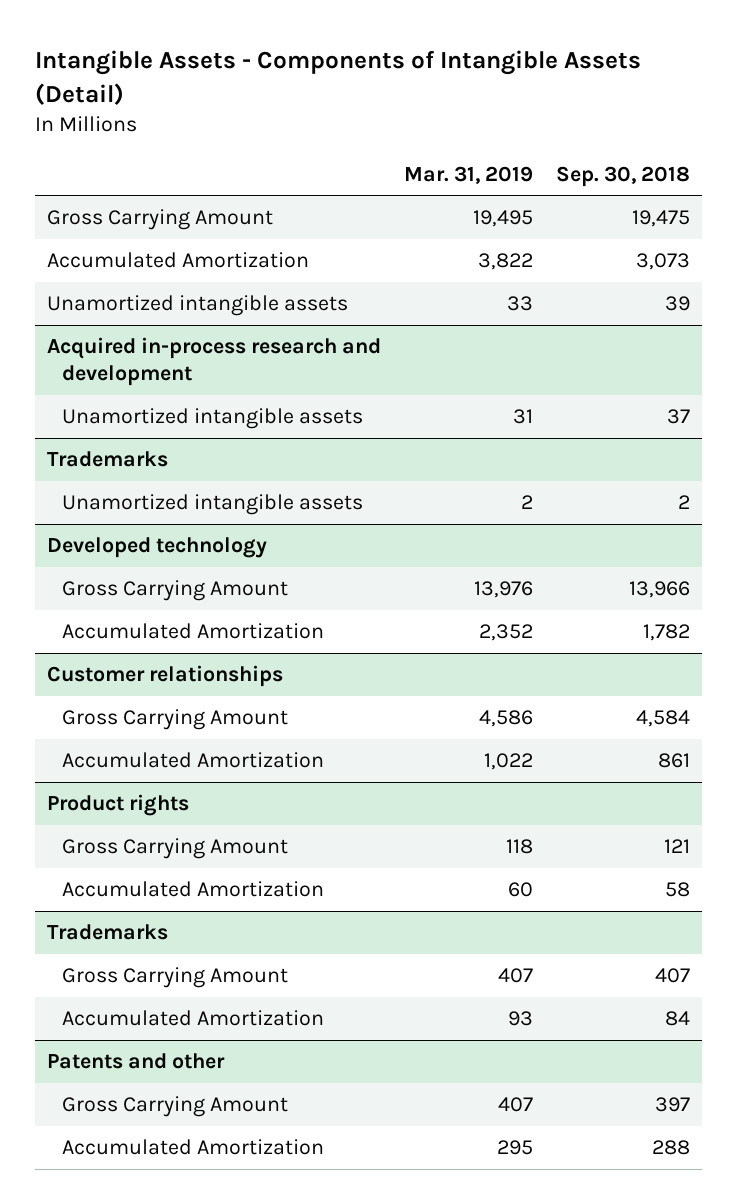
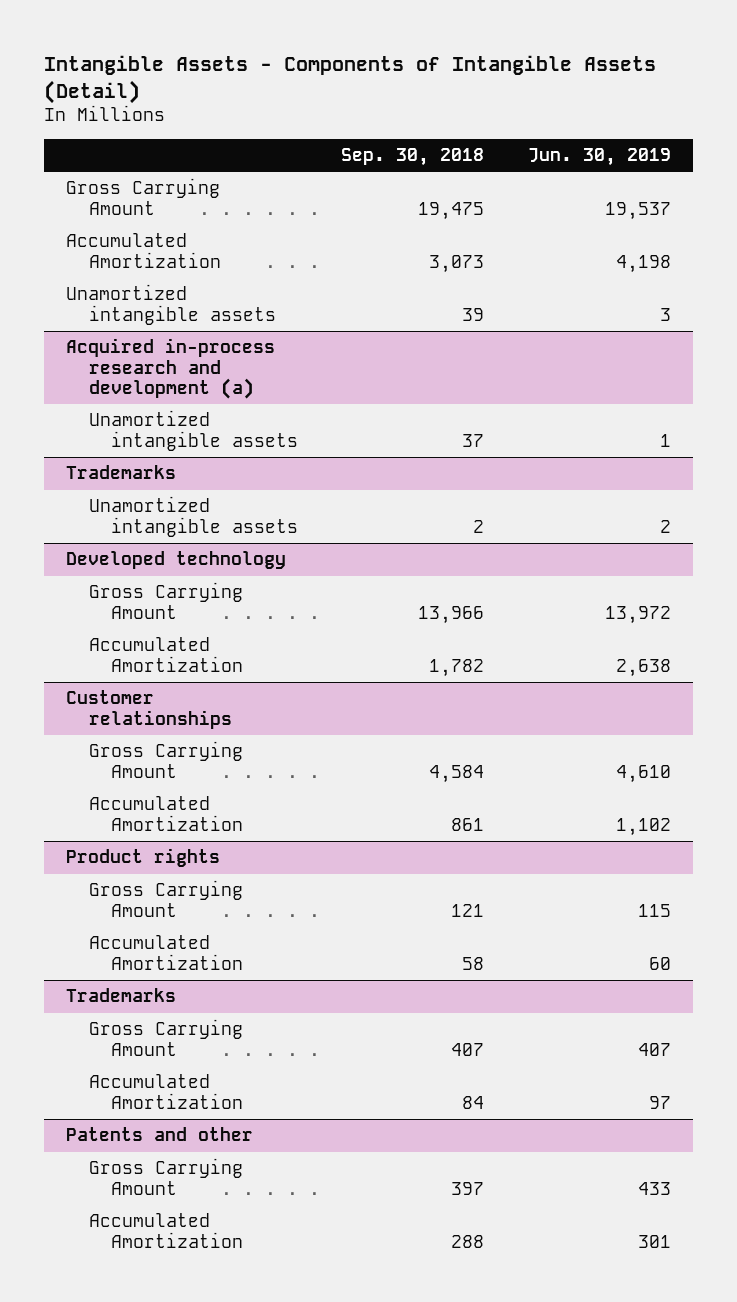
[404,165,534,184] Mar. 31, 2019 -> none
none -> [527,148,671,167] Jun. 30, 2019
[46,337,381,387] Acquired in-process research and development -> [66,338,276,399] Acquired in-process research and development (a)

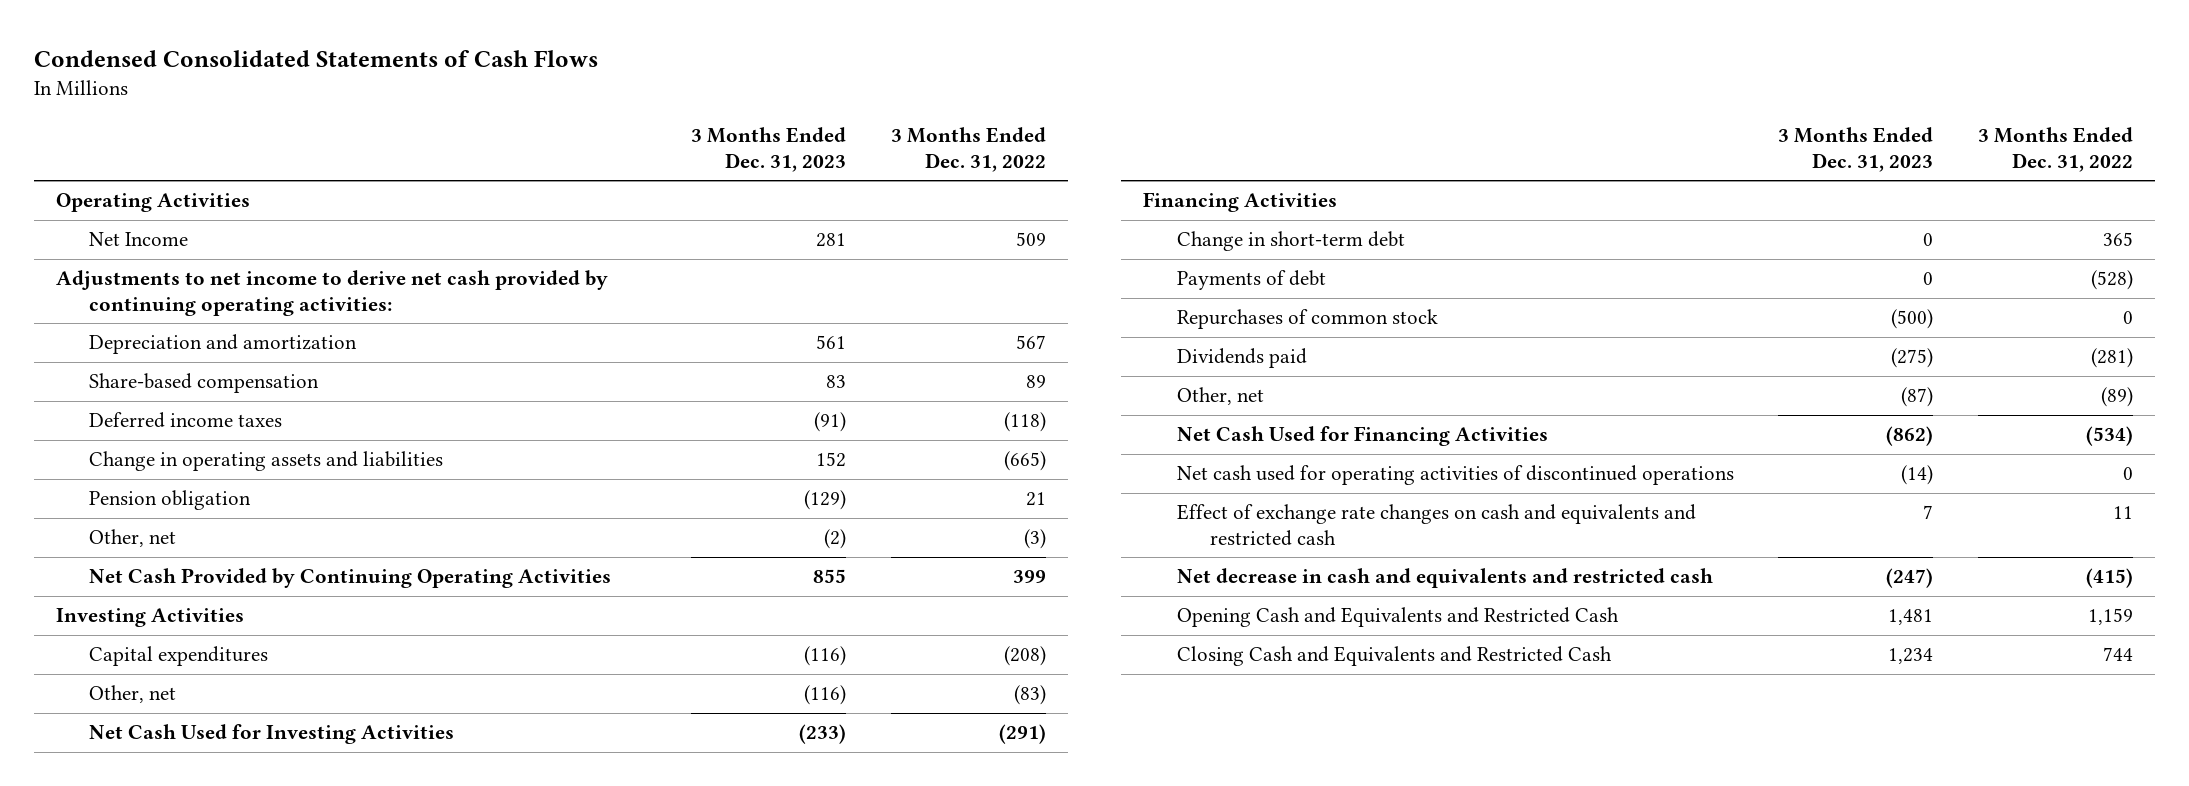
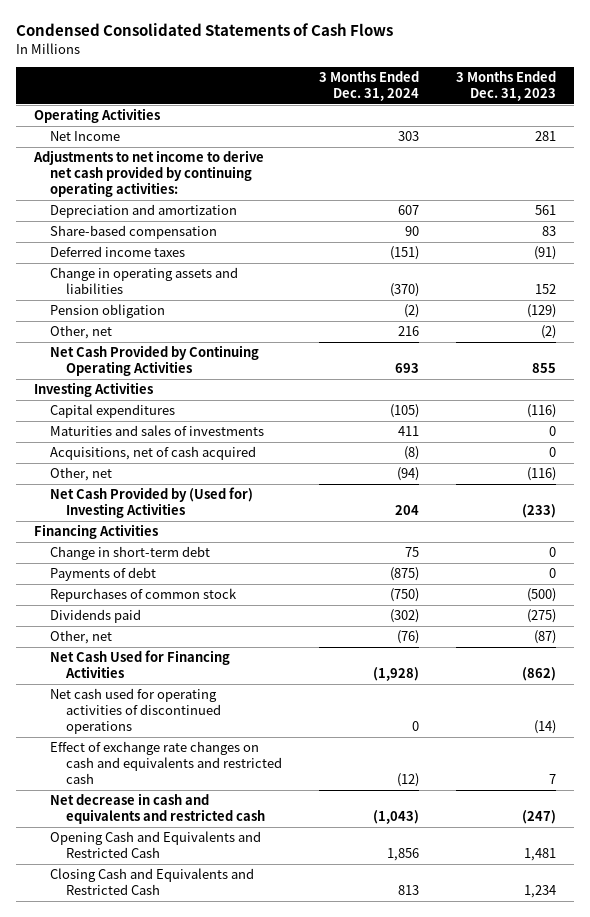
[890,127,1046,172] 3 Months Ended Dec. 31, 2022 -> none
none -> [318,71,419,101] 3 Months Ended Dec. 31, 2024
none -> [50,425,265,437] Maturities and sales of investments
none -> [50,446,257,461] Acquisitions, net of cash acquired
[89,724,455,745] Net Cash Used for Investing Activities -> [50,487,254,519] Net Cash Provided by (Used for) Investing Activities

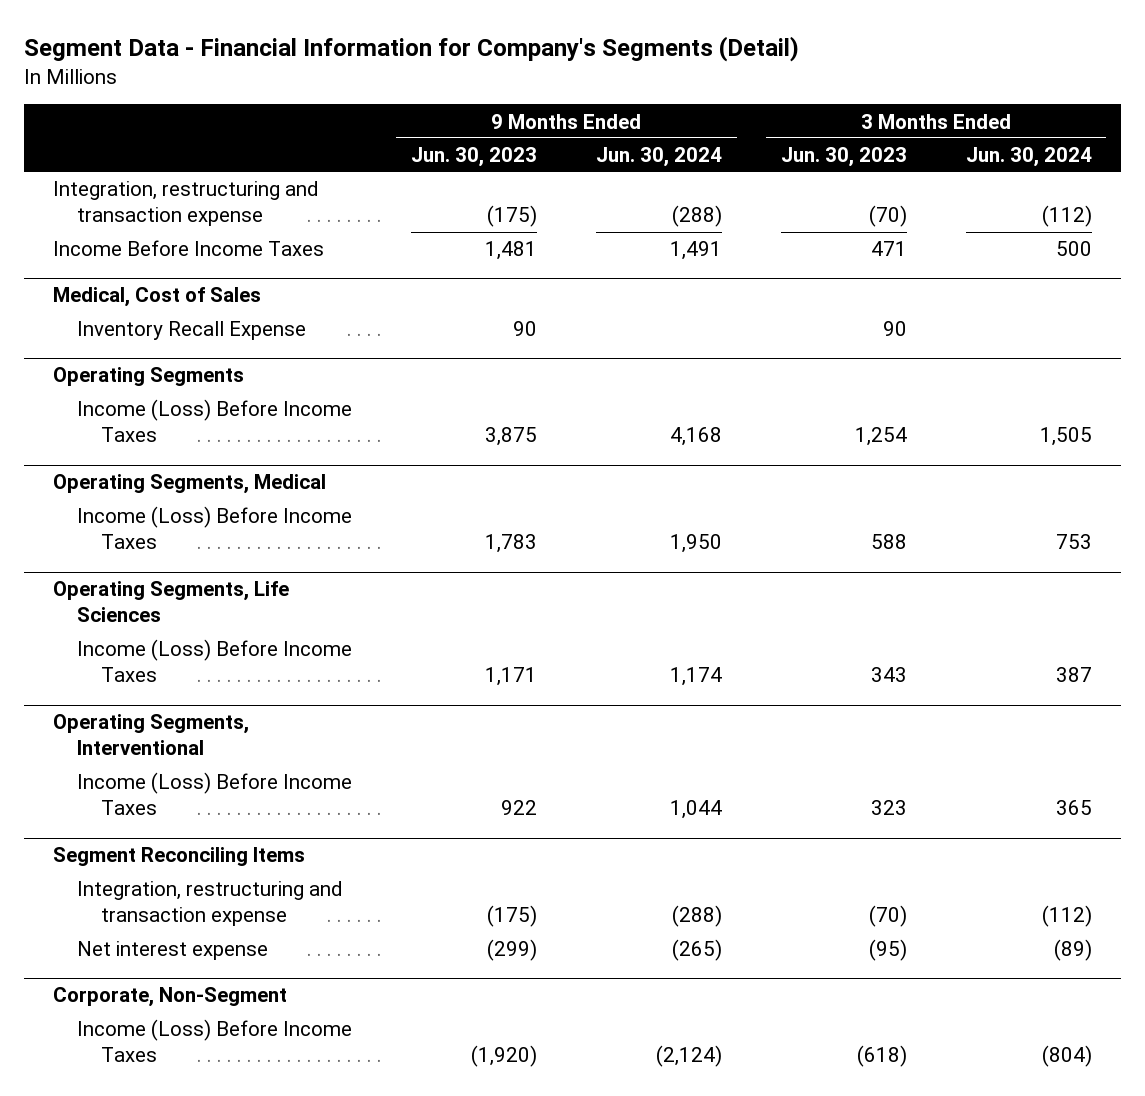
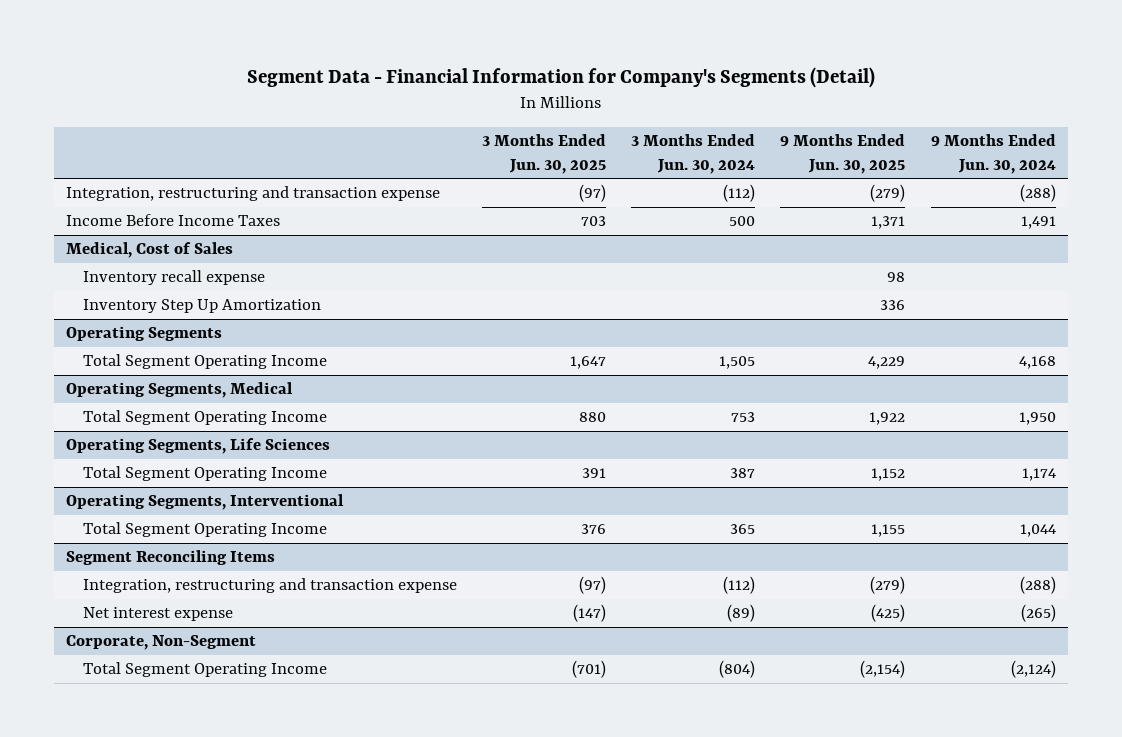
[411,147,538,168] Jun. 30, 2023 -> none
[780,147,907,168] Jun. 30, 2023 -> none
none -> [482,134,607,174] 3 Months Ended Jun. 30, 2025
none -> [780,134,906,174] 9 Months Ended Jun. 30, 2025
[77,321,307,341] Inventory Recall Expense -> [83,270,266,286] Inventory recall expense
none -> [83,299,322,314] Inventory Step Up Amortization
[77,399,353,443] Income (Loss) Before Income Taxes -> [83,354,328,370] Total Segment Operating Income
[77,506,353,550] Income (Loss) Before Income Taxes -> [83,410,328,426] Total Segment Operating Income
[77,639,353,683] Income (Loss) Before Income Taxes -> [83,466,328,482] Total Segment Operating Income
[77,772,353,816] Income (Loss) Before Income Taxes -> [83,522,328,538] Total Segment Operating Income
[77,1019,353,1063] Income (Loss) Before Income Taxes -> [83,662,328,678] Total Segment Operating Income

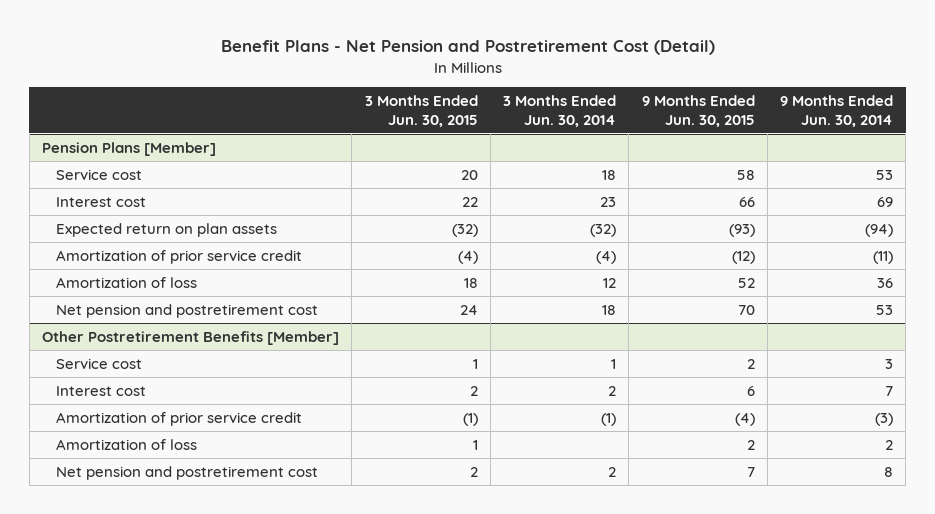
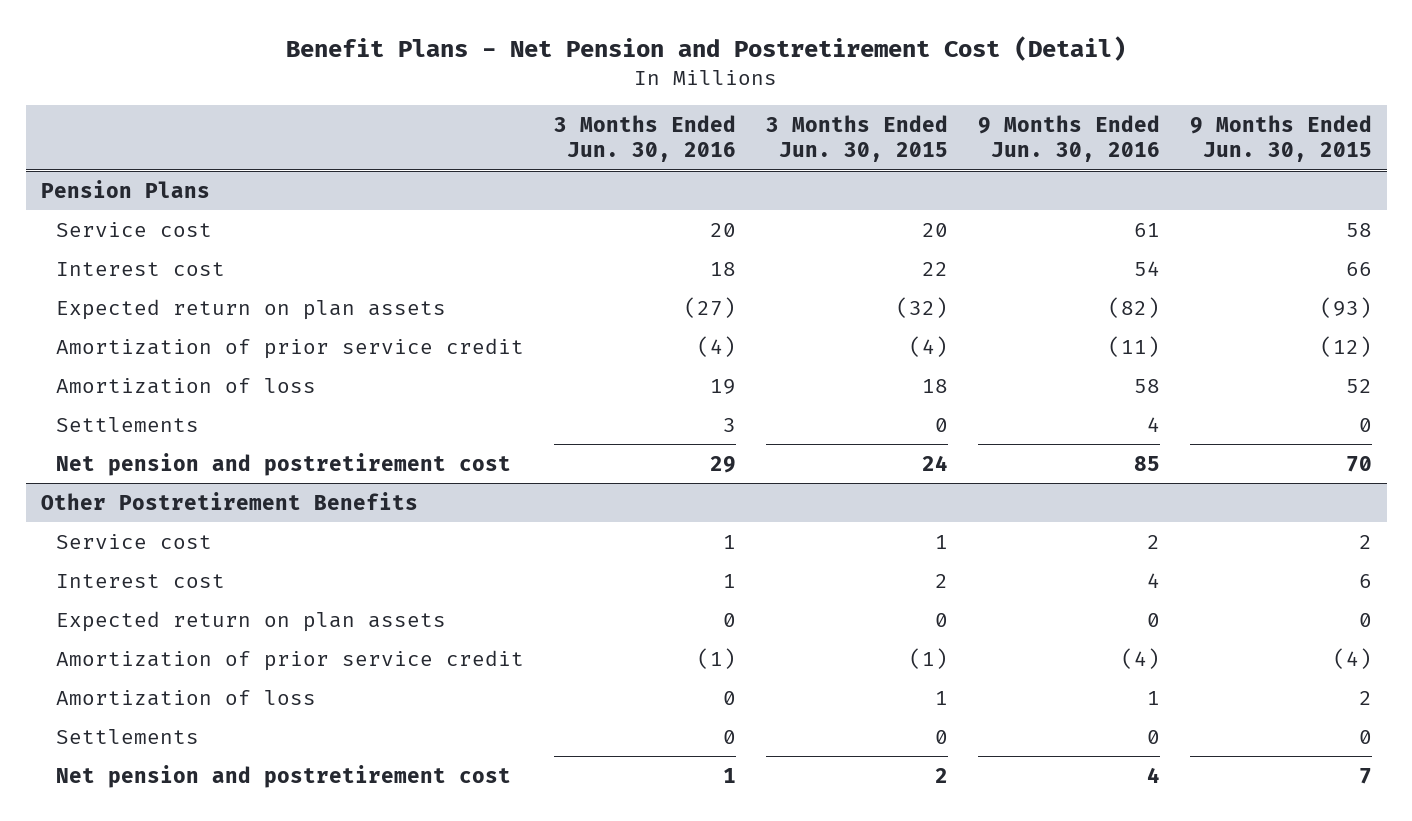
[503,95,617,127] 3 Months Ended Jun. 30, 2014 -> none
[780,95,894,127] 9 Months Ended Jun. 30, 2014 -> none
none -> [553,115,736,163] 3 Months Ended Jun. 30, 2016
none -> [977,115,1160,163] 9 Months Ended Jun. 30, 2016
[42,141,217,156] Pension Plans [Member] -> [40,179,210,198] Pension Plans
none -> [55,416,199,432] Settlements
[42,330,340,345] Other Postretirement Benefits [Member] -> [40,491,418,510] Other Postretirement Benefits
none -> [55,610,446,632] Expected return on plan assets
none -> [55,728,199,744] Settlements

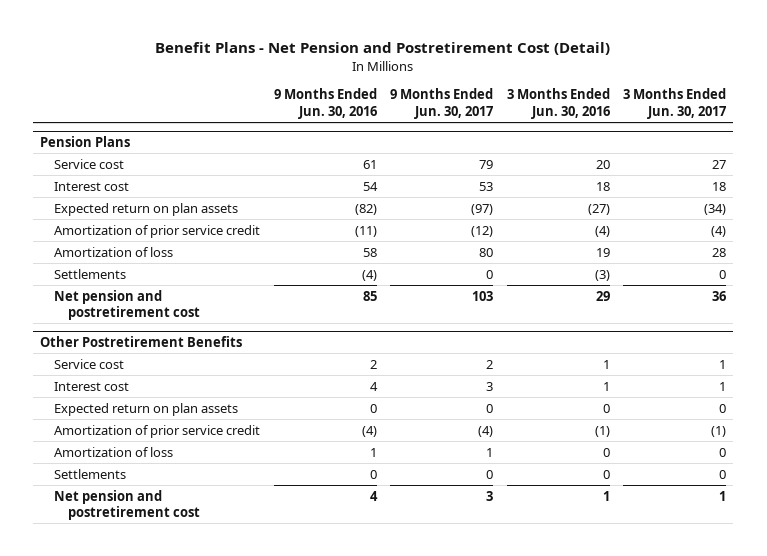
[765,115,948,163] 3 Months Ended Jun. 30, 2015 -> none
[1189,115,1372,163] 9 Months Ended Jun. 30, 2015 -> none
none -> [390,88,494,119] 9 Months Ended Jun. 30, 2017
none -> [623,88,727,119] 3 Months Ended Jun. 30, 2017
[722,417,736,432] 3 -> [594,269,610,281] (3)
[1146,416,1160,432] 4 -> [361,269,377,281] (4)

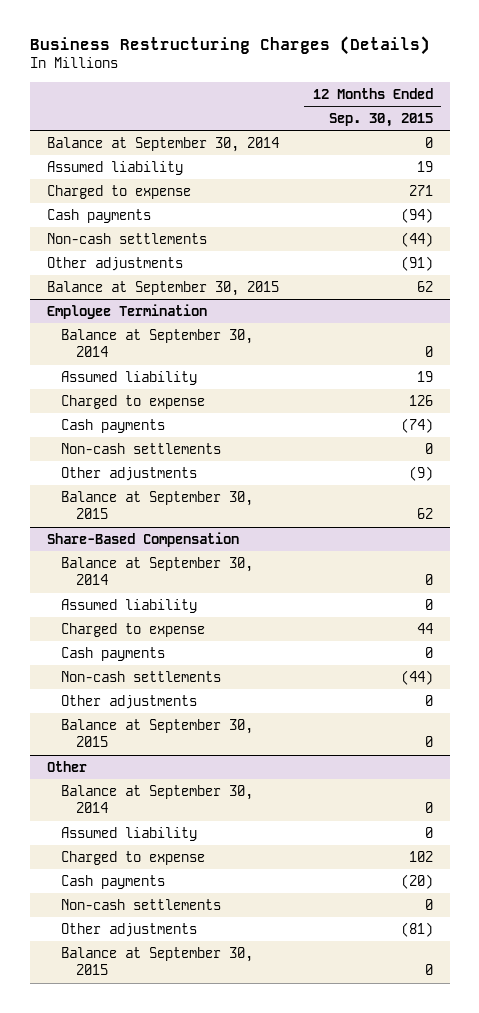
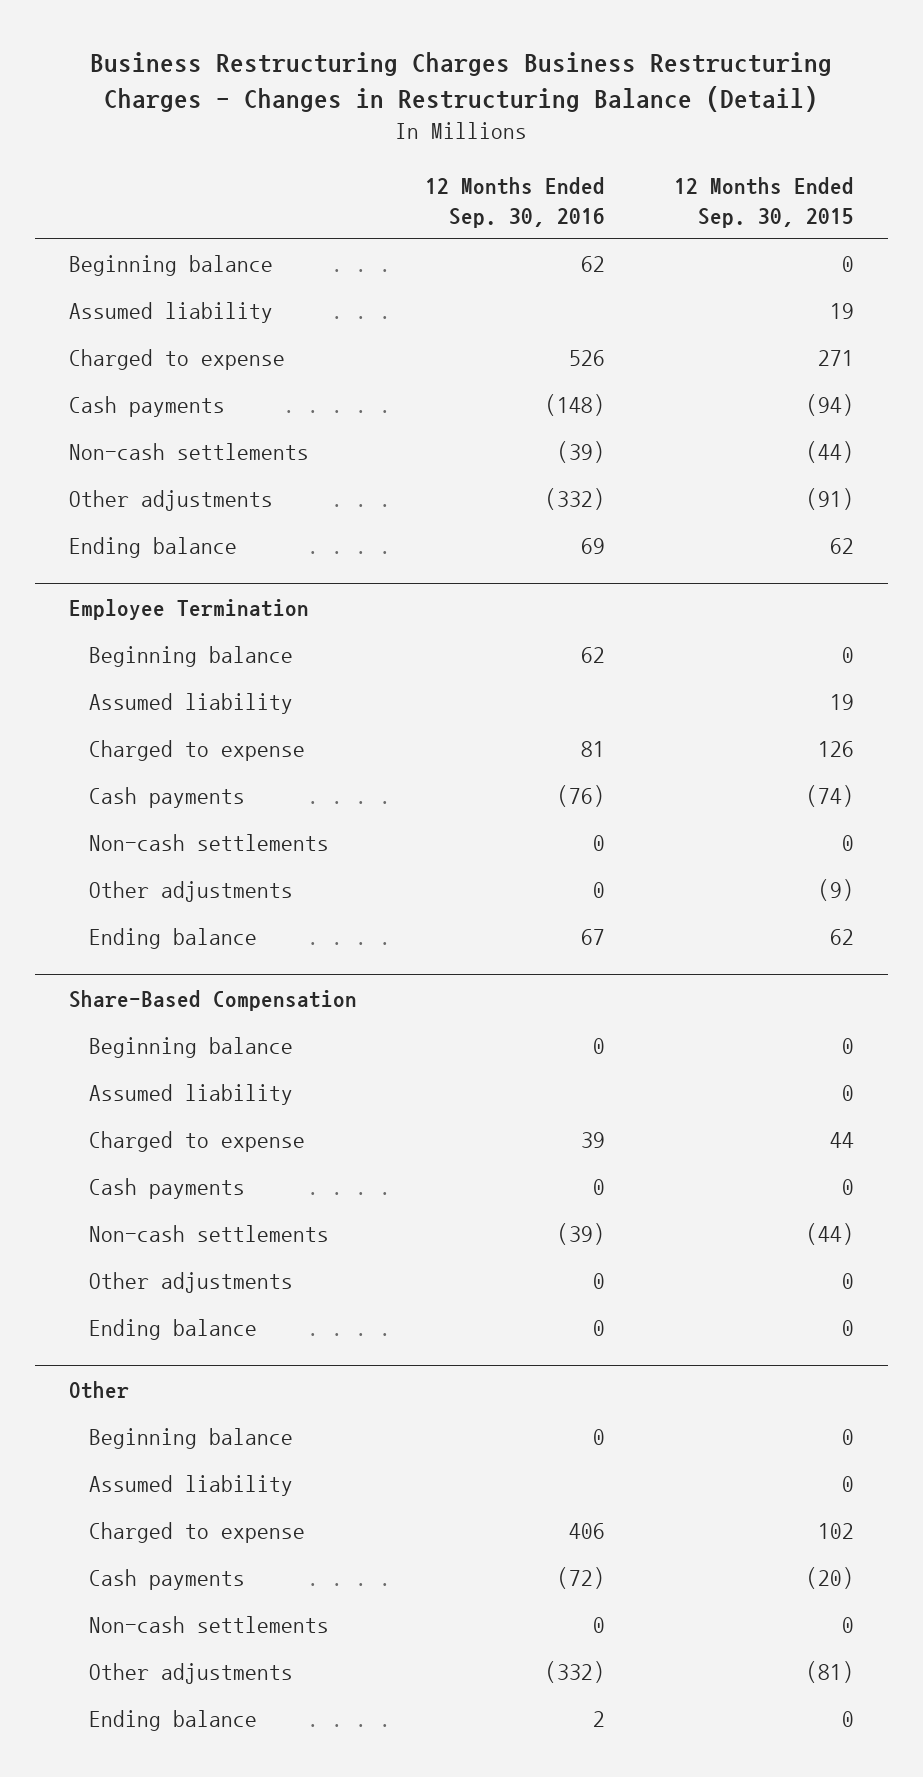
[29,36,430,56] Business Restructuring Charges (Details) -> [90,51,833,112] Business Restructuring Charges Business Restructuring Charges - Changes in Restructuring Balance (Detail)
none -> [425,176,606,228] 12 Months Ended Sep. 30, 2016
[46,136,279,152] Balance at September 30, 2014 -> [69,255,274,277] Beginning balance
[46,280,279,296] Balance at September 30, 2015 -> [69,537,238,559] Ending balance
[61,328,254,358] Balance at September 30, 2014 -> [88,646,293,668] Beginning balance
[61,490,254,520] Balance at September 30, 2015 -> [88,928,257,950] Ending balance
[61,556,254,586] Balance at September 30, 2014 -> [88,1037,293,1059] Beginning balance
[61,718,254,748] Balance at September 30, 2015 -> [88,1319,257,1341] Ending balance
[61,784,254,814] Balance at September 30, 2014 -> [88,1428,293,1450] Beginning balance
[61,946,254,976] Balance at September 30, 2015 -> [88,1710,257,1732] Ending balance

